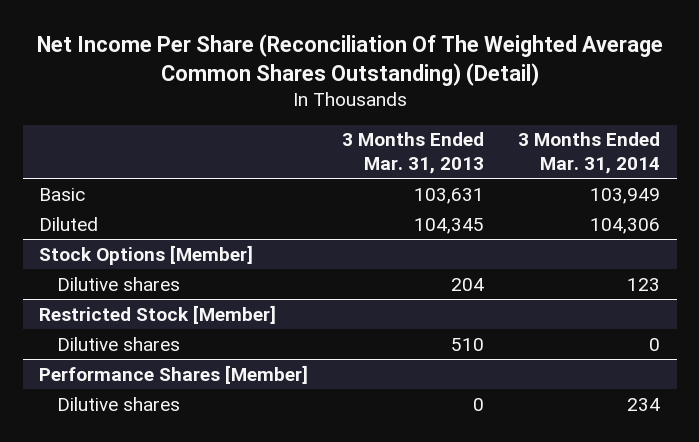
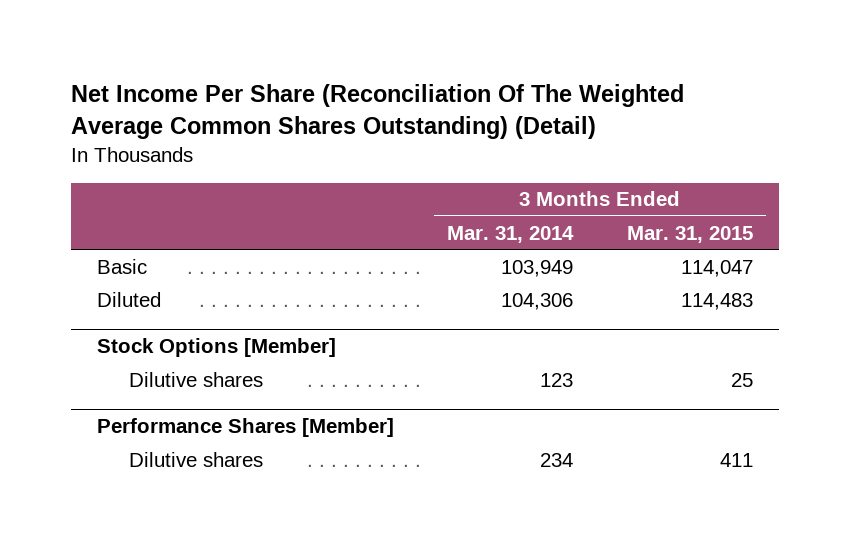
[342,132,485,174] 3 Months Ended Mar. 31, 2013 -> none
none -> [626,225,753,243] Mar. 31, 2015
[39,304,277,324] Restricted Stock [Member] -> none
[56,336,180,351] Dilutive shares -> none

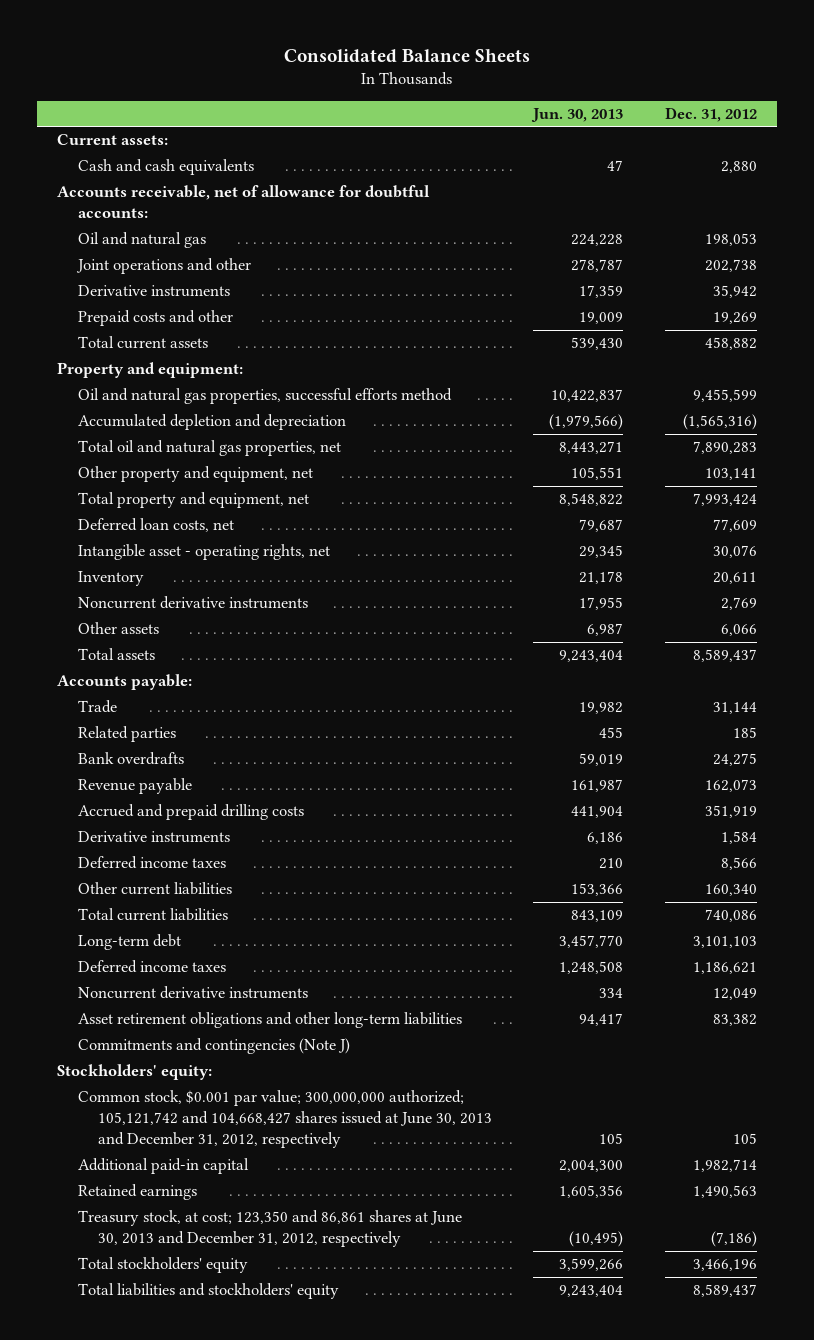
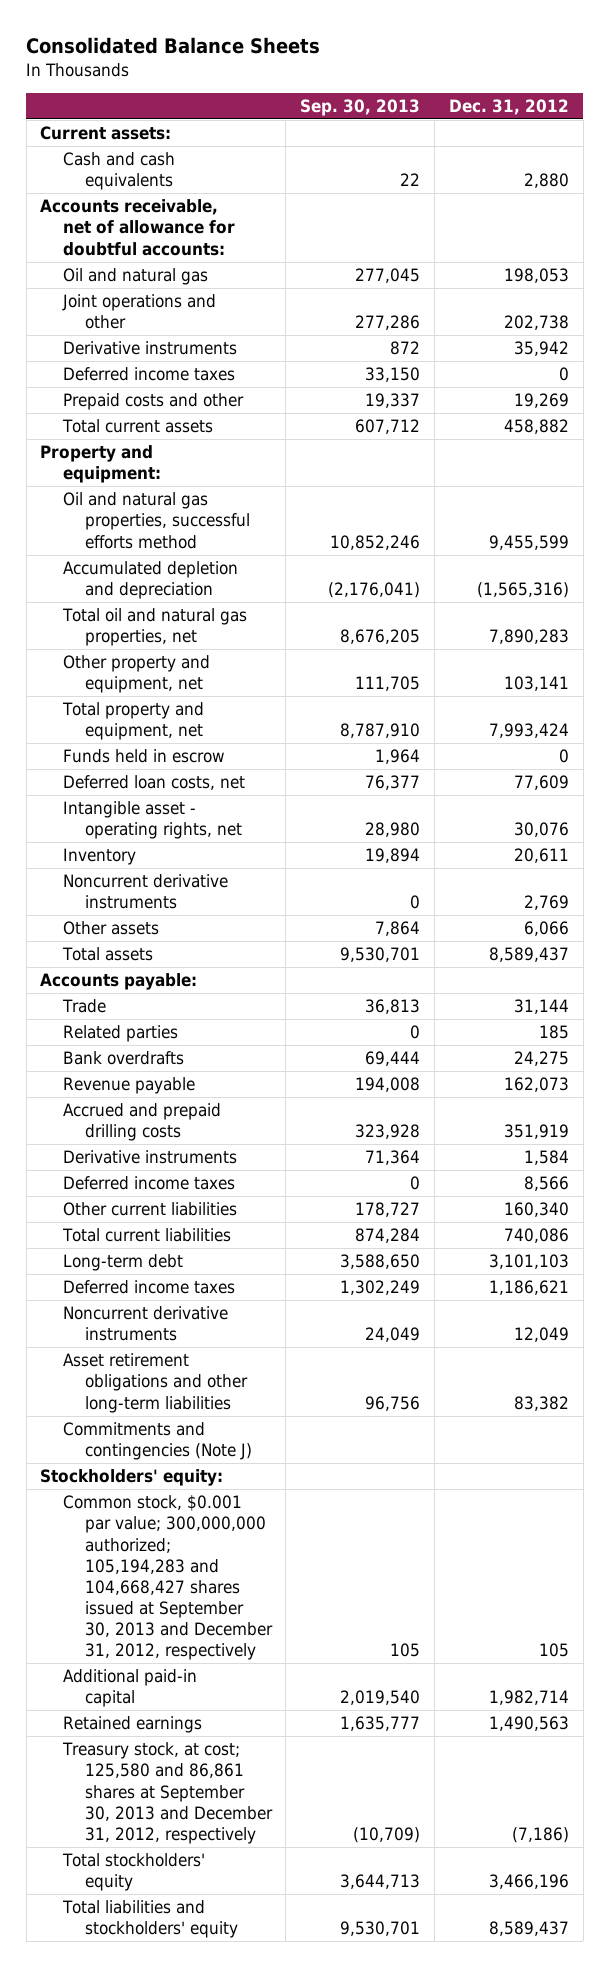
[531,107,624,122] Jun. 30, 2013 -> none
none -> [300,98,421,116] Sep. 30, 2013
none -> [62,367,235,382] Deferred income taxes
none -> [62,749,225,764] Funds held in escrow
[77,1090,492,1149] Common stock, $0.001 par value; 300,000,000 authorized; 105,121,742 and 104,668,427 shares issued at June 30, 2013 and December 31, 2012, respectively -> [62,1495,273,1661] Common stock, $0.001 par value; 300,000,000 authorized; 105,194,283 and 104,668,427 shares issued at September 30, 2013 and December 31, 2012, respectively
[77,1210,462,1248] Treasury stock, at cost; 123,350 and 86,861 shares at June 30, 2013 and December 31, 2012, respectively -> [61,1742,273,1844] Treasury stock, at cost; 125,580 and 86,861 shares at September 30, 2013 and December 31, 2012, respectively

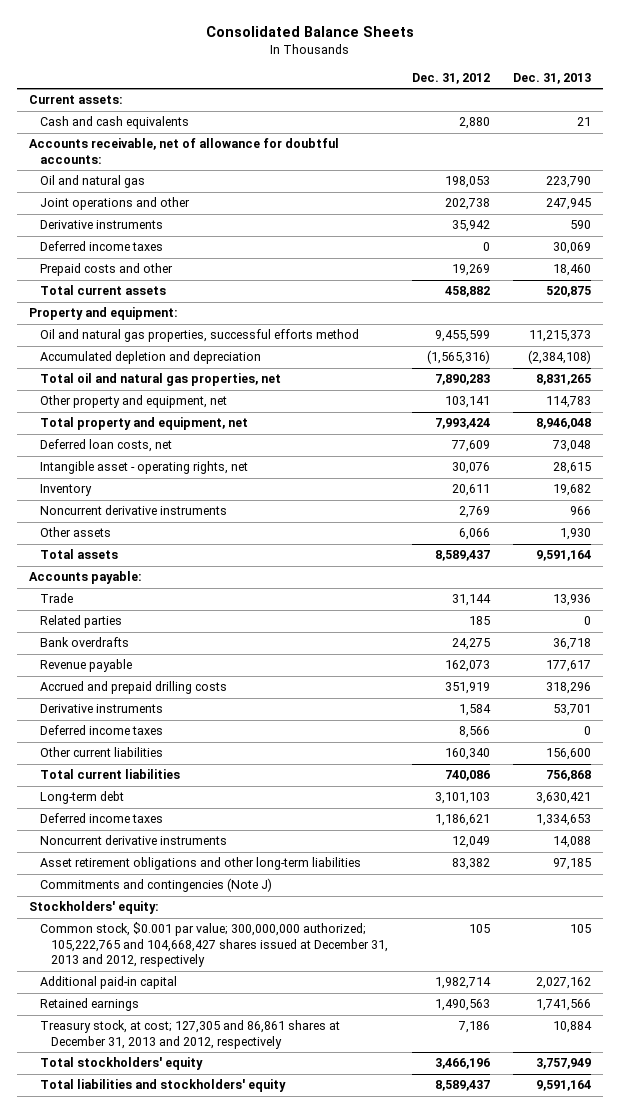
[300,98,421,116] Sep. 30, 2013 -> none
none -> [513,72,592,84] Dec. 31, 2013
[62,749,225,764] Funds held in escrow -> none
[62,1495,273,1661] Common stock, $0.001 par value; 300,000,000 authorized; 105,194,283 and 104,668,427 shares issued at September 30, 2013 and December 31, 2012, respectively -> [39,922,389,968] Common stock, $0.001 par value; 300,000,000 authorized; 105,222,765 and 104,668,427 shares issued at December 31, 2013 and 2012, respectively
[61,1742,273,1844] Treasury stock, at cost; 125,580 and 86,861 shares at September 30, 2013 and December 31, 2012, respectively -> [39,1020,340,1049] Treasury stock, at cost; 127,305 and 86,861 shares at December 31, 2013 and 2012, respectively
[511,1826,569,1843] (7,186) -> [457,1021,490,1034] 7,186

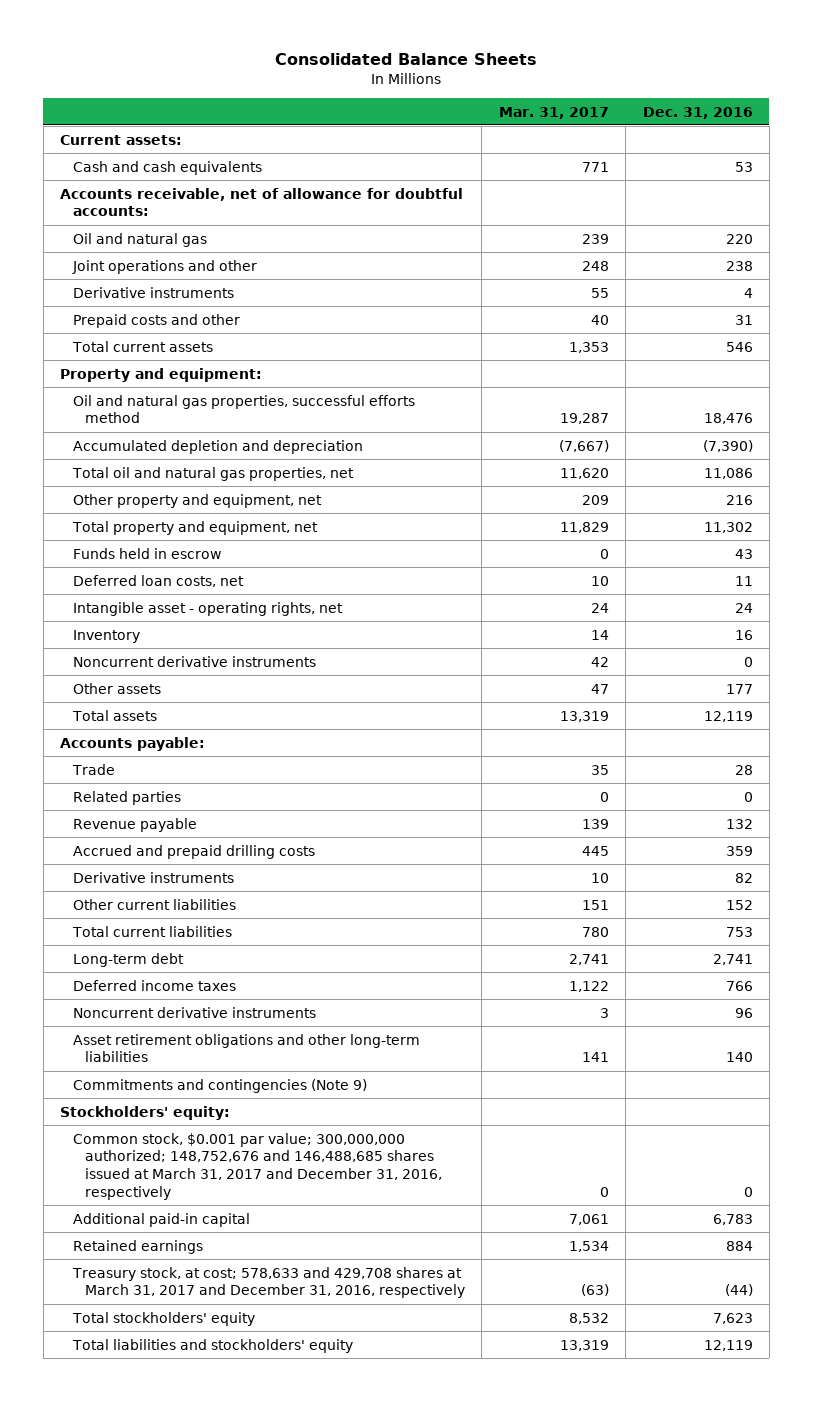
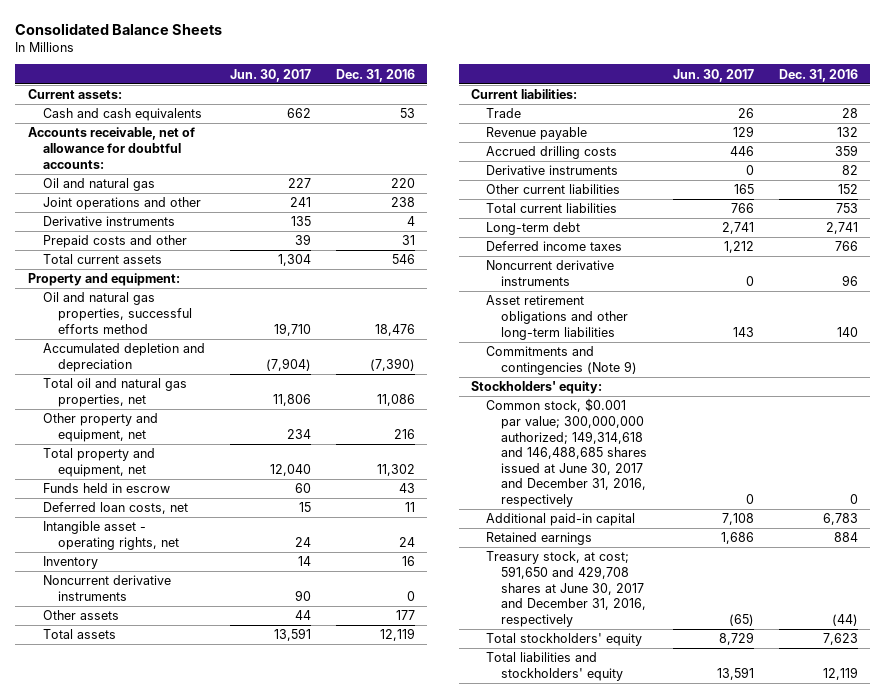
[498,106,609,119] Mar. 31, 2017 -> none
none -> [229,68,311,82] Jun. 30, 2017
[60,736,206,751] Accounts payable: -> none
none -> [471,89,578,100] Current liabilities:
[72,790,181,805] Related parties -> none
[72,844,315,859] Accrued and prepaid drilling costs -> [485,146,617,160] Accrued drilling costs
[72,1132,442,1200] Common stock, $0.001 par value; 300,000,000 authorized; 148,752,676 and 146,488,685 shares issued at March 31, 2017 and December 31, 2016, respectively -> [485,398,647,508] Common stock, $0.001 par value; 300,000,000 authorized; 149,314,618 and 146,488,685 shares issued at June 30, 2017 and December 31, 2016, respectively
[71,1266,465,1299] Treasury stock, at cost; 578,633 and 429,708 shares at March 31, 2017 and December 31, 2016, respectively -> [485,551,646,627] Treasury stock, at cost; 591,650 and 429,708 shares at June 30, 2017 and December 31, 2016, respectively

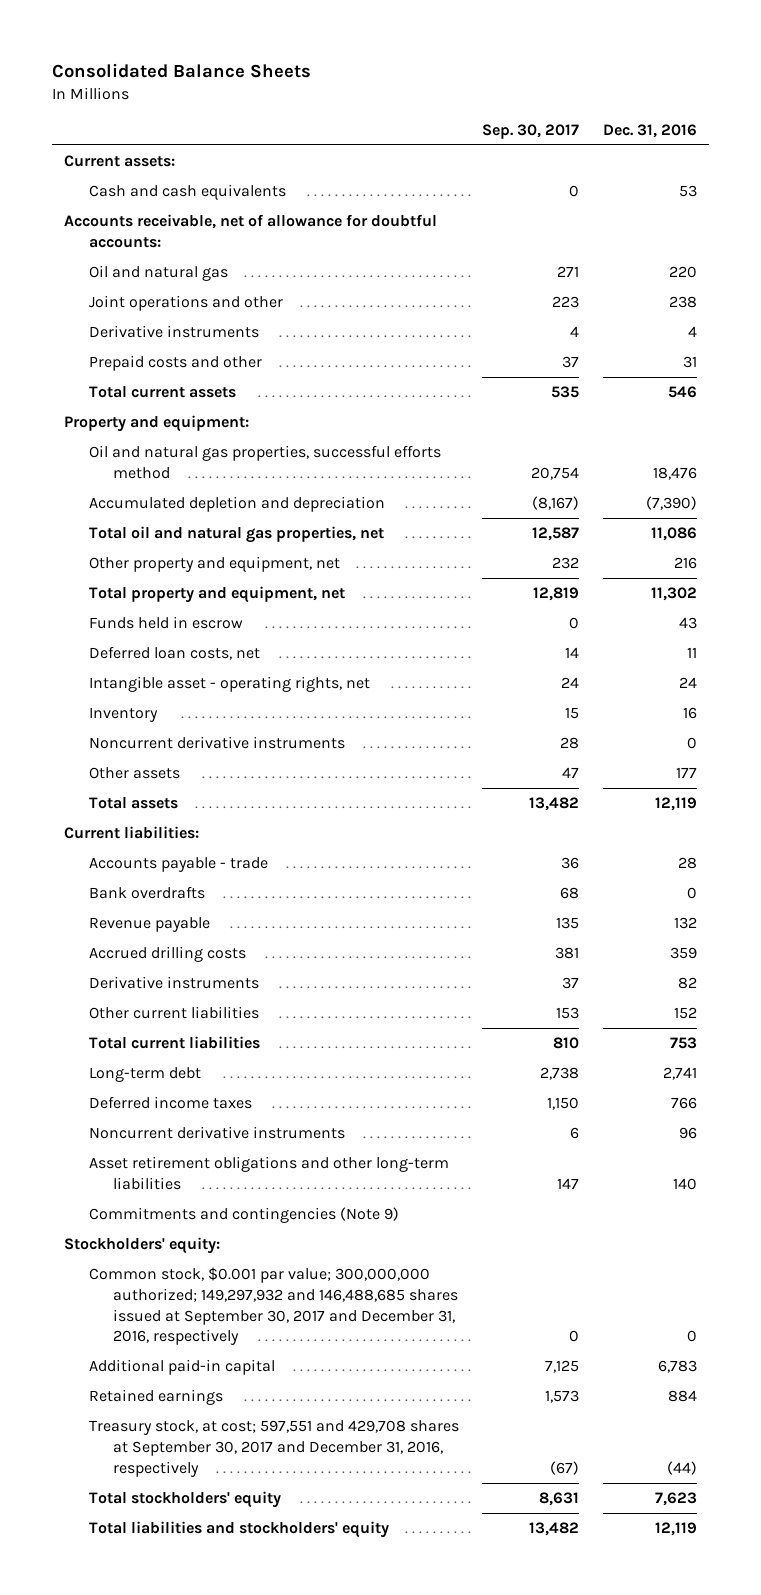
[229,68,311,82] Jun. 30, 2017 -> none
none -> [482,123,580,139] Sep. 30, 2017
[485,108,521,119] Trade -> [88,857,268,873] Accounts payable - trade
none -> [88,886,205,900] Bank overdrafts
[485,398,647,508] Common stock, $0.001 par value; 300,000,000 authorized; 149,314,618 and 146,488,685 shares issued at June 30, 2017 and December 31, 2016, respectively -> [88,1267,459,1346] Common stock, $0.001 par value; 300,000,000 authorized; 149,297,932 and 146,488,685 shares issued at September 30, 2017 and December 31, 2016, respectively
[485,551,646,627] Treasury stock, at cost; 591,650 and 429,708 shares at June 30, 2017 and December 31, 2016, respectively -> [88,1420,459,1477] Treasury stock, at cost; 597,551 and 429,708 shares at September 30, 2017 and December 31, 2016, respectively

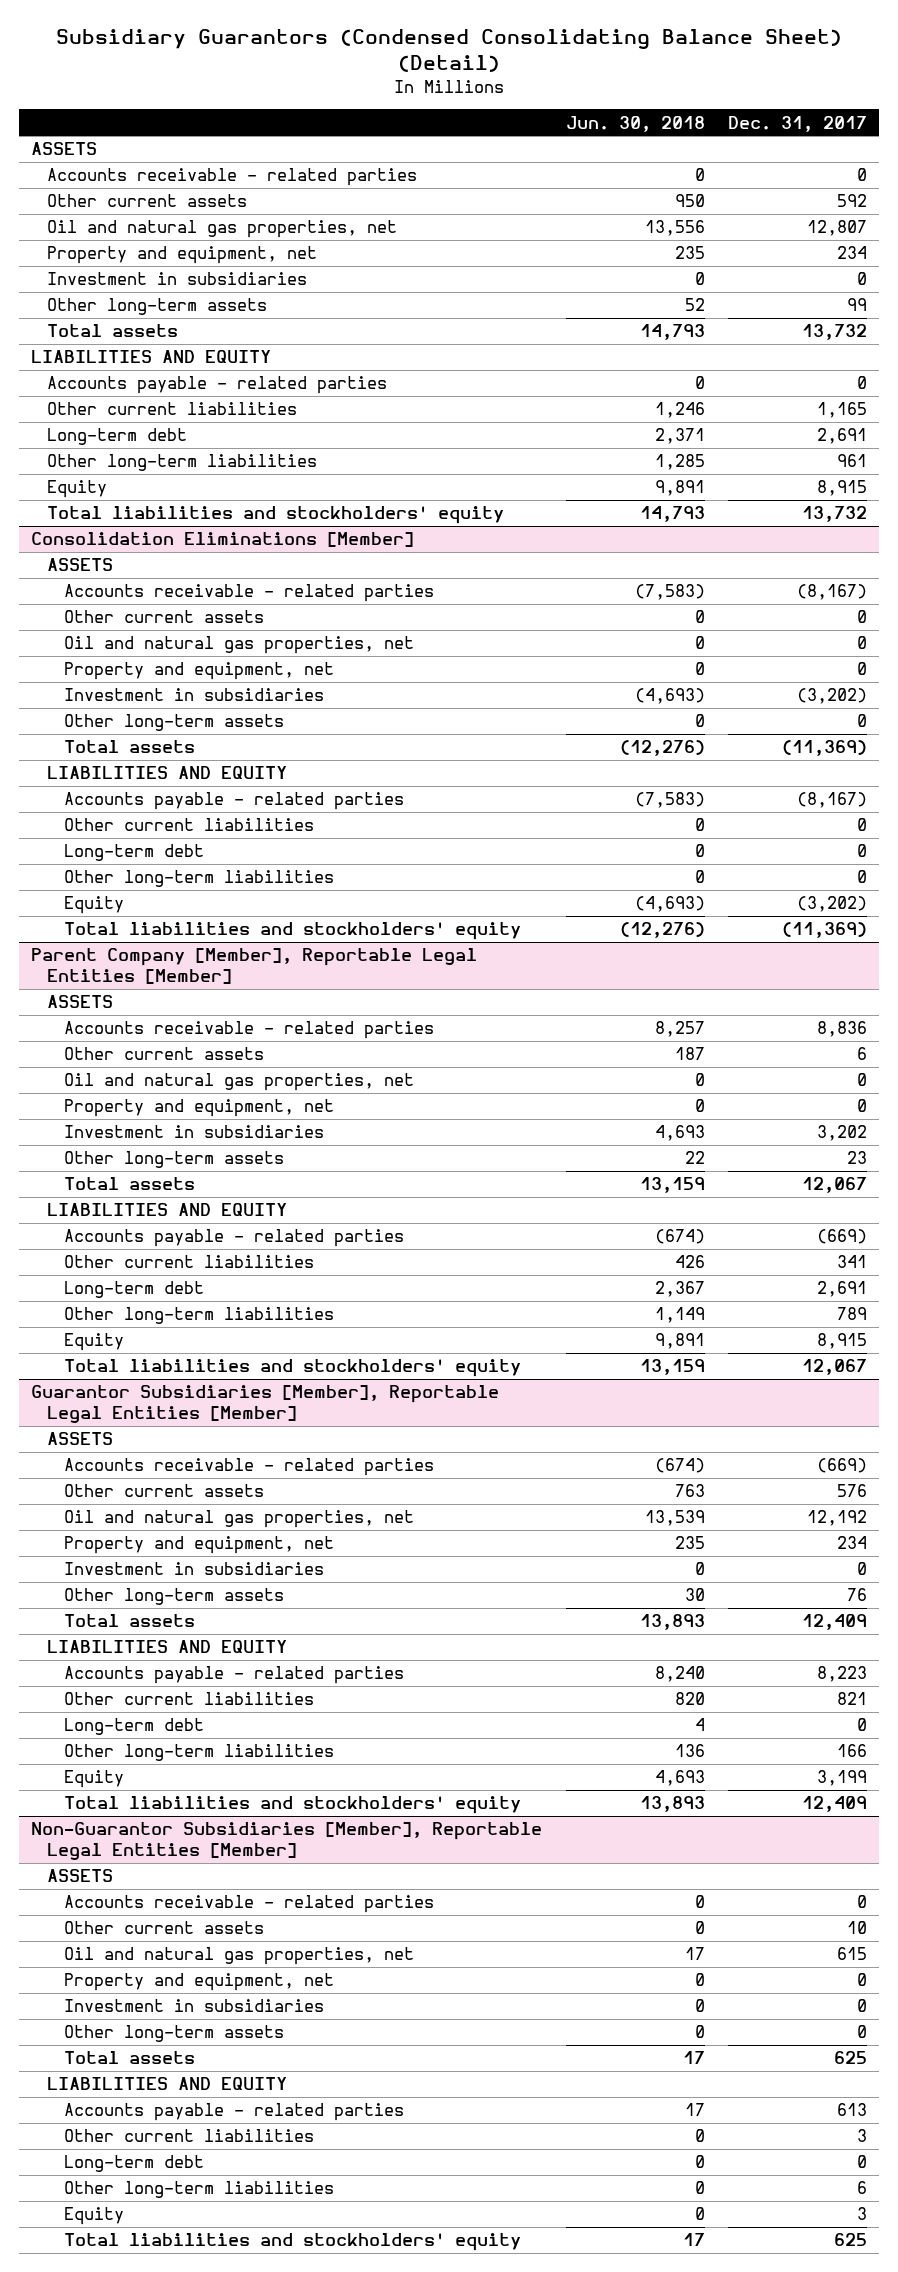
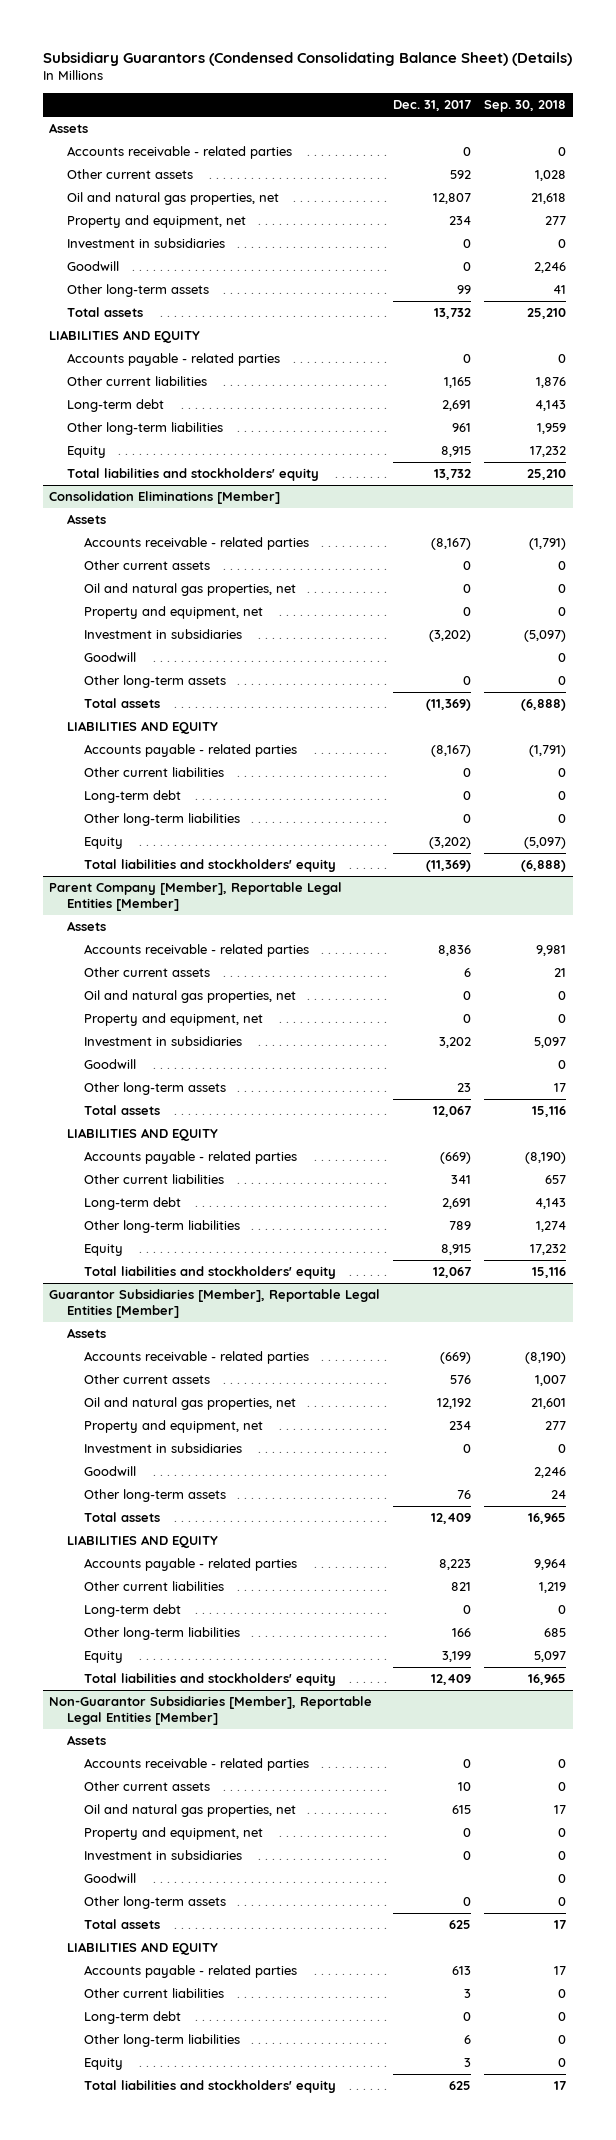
[56,29,843,73] Subsidiary Guarantors (Condensed Consolidating Balance Sheet) (Detail) -> [42,51,572,66] Subsidiary Guarantors (Condensed Consolidating Balance Sheet) (Details)
[565,115,705,132] Jun. 30, 2018 -> none
none -> [484,100,567,113] Sep. 30, 2018
[30,142,97,156] ASSETS -> [49,123,89,134] Assets
none -> [66,261,119,272] Goodwill
[47,558,114,572] ASSETS -> [66,514,106,525] Assets
none -> [83,652,136,663] Goodwill
[47,995,114,1009] ASSETS -> [66,921,106,932] Assets
none -> [83,1059,136,1070] Goodwill
[47,1432,114,1446] ASSETS -> [66,1328,106,1339] Assets
none -> [83,1466,136,1477] Goodwill
[47,1869,114,1883] ASSETS -> [66,1735,106,1746] Assets
none -> [83,1873,136,1884] Goodwill

